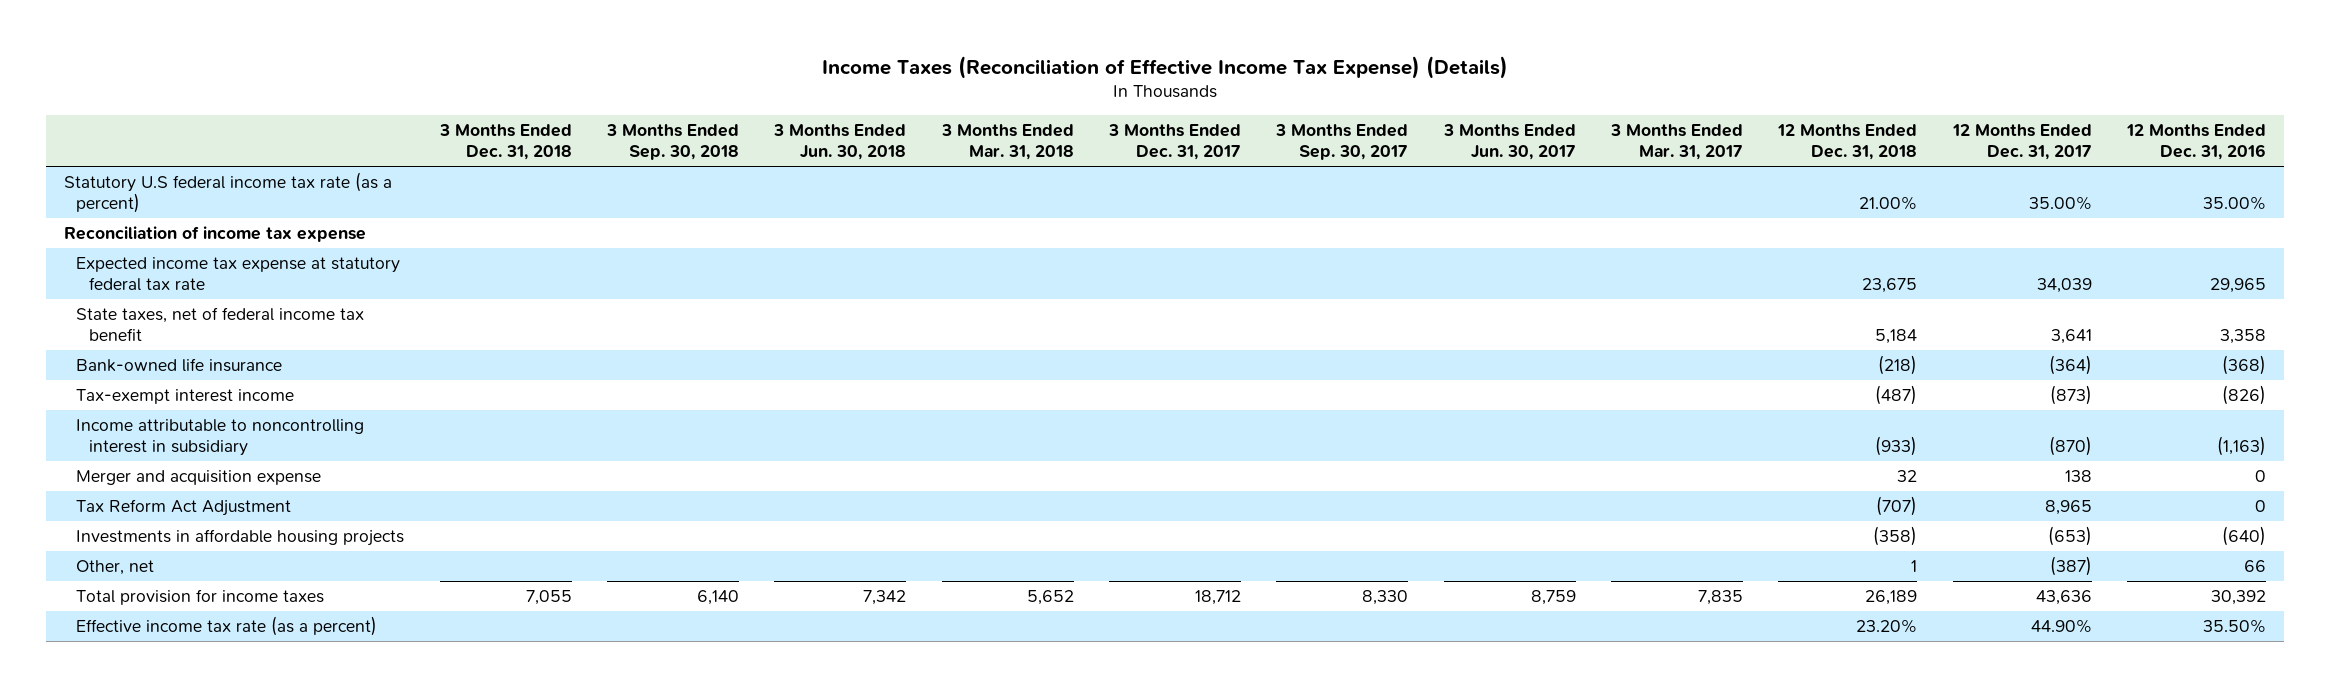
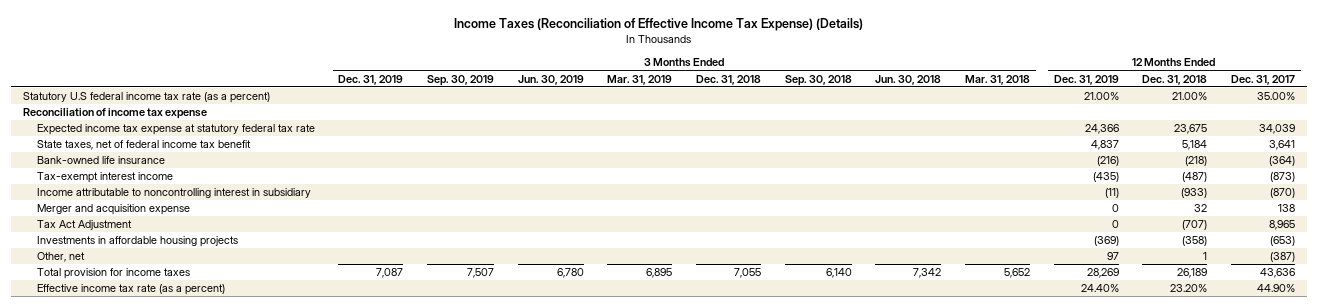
[1108,123,1242,161] 3 Months Ended Dec. 31, 2017 -> none
[1275,123,1409,161] 3 Months Ended Sep. 30, 2017 -> none
[1442,123,1576,161] 3 Months Ended Jun. 30, 2017 -> none
[1610,123,1744,161] 3 Months Ended Mar. 31, 2017 -> none
[2126,123,2267,161] 12 Months Ended Dec. 31, 2016 -> none
none -> [338,74,404,85] Dec. 31, 2019
none -> [427,74,495,86] Sep. 30, 2019
none -> [517,74,584,85] Jun. 30, 2019
none -> [607,74,673,85] Mar. 31, 2019
none -> [1053,74,1119,85] Dec. 31, 2019
[76,498,292,516] Tax Reform Act Adjustment -> [36,220,132,231] Tax Act Adjustment

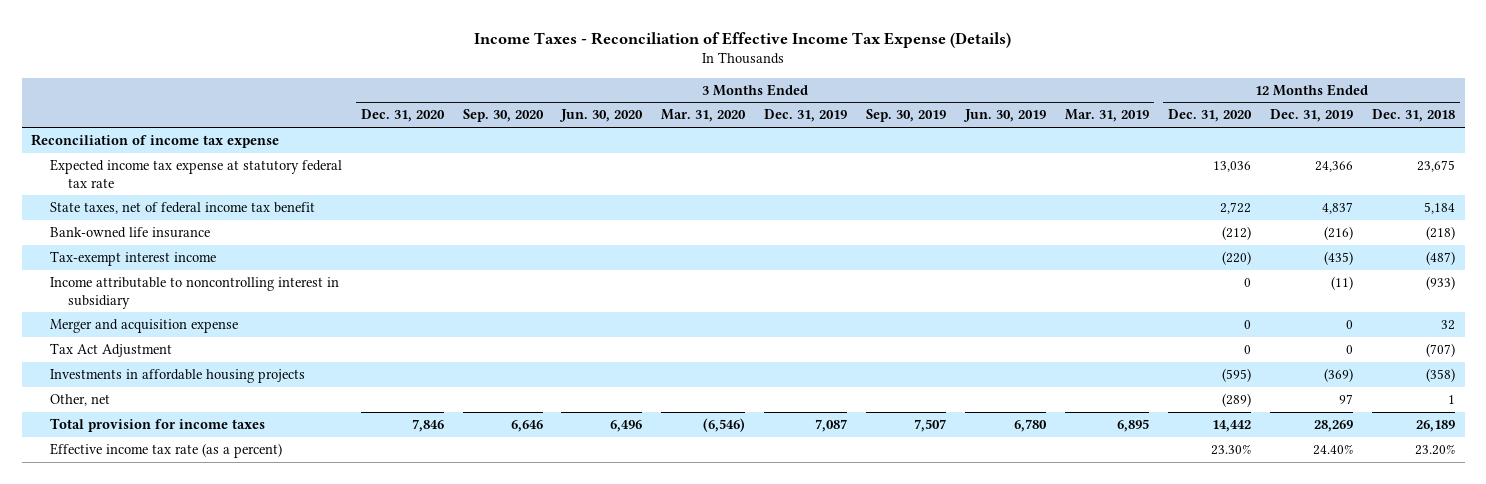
[454,18,864,32] Income Taxes (Reconciliation of Effective Income Tax Expense) (Details) -> [474,32,1012,49] Income Taxes - Reconciliation of Effective Income Tax Expense (Details)
[696,74,762,85] Dec. 31, 2018 -> none
[784,74,852,86] Sep. 30, 2018 -> none
[875,74,942,85] Jun. 30, 2018 -> none
[965,74,1031,85] Mar. 31, 2018 -> none
[1231,74,1296,85] Dec. 31, 2017 -> none
none -> [360,109,445,123] Dec. 31, 2020
none -> [462,109,544,123] Sep. 30, 2020
none -> [559,109,644,123] Jun. 30, 2020
none -> [661,109,747,123] Mar. 31, 2020
none -> [1168,109,1253,123] Dec. 31, 2020
[23,92,271,104] Statutory U.S federal income tax rate (as a percent) -> none

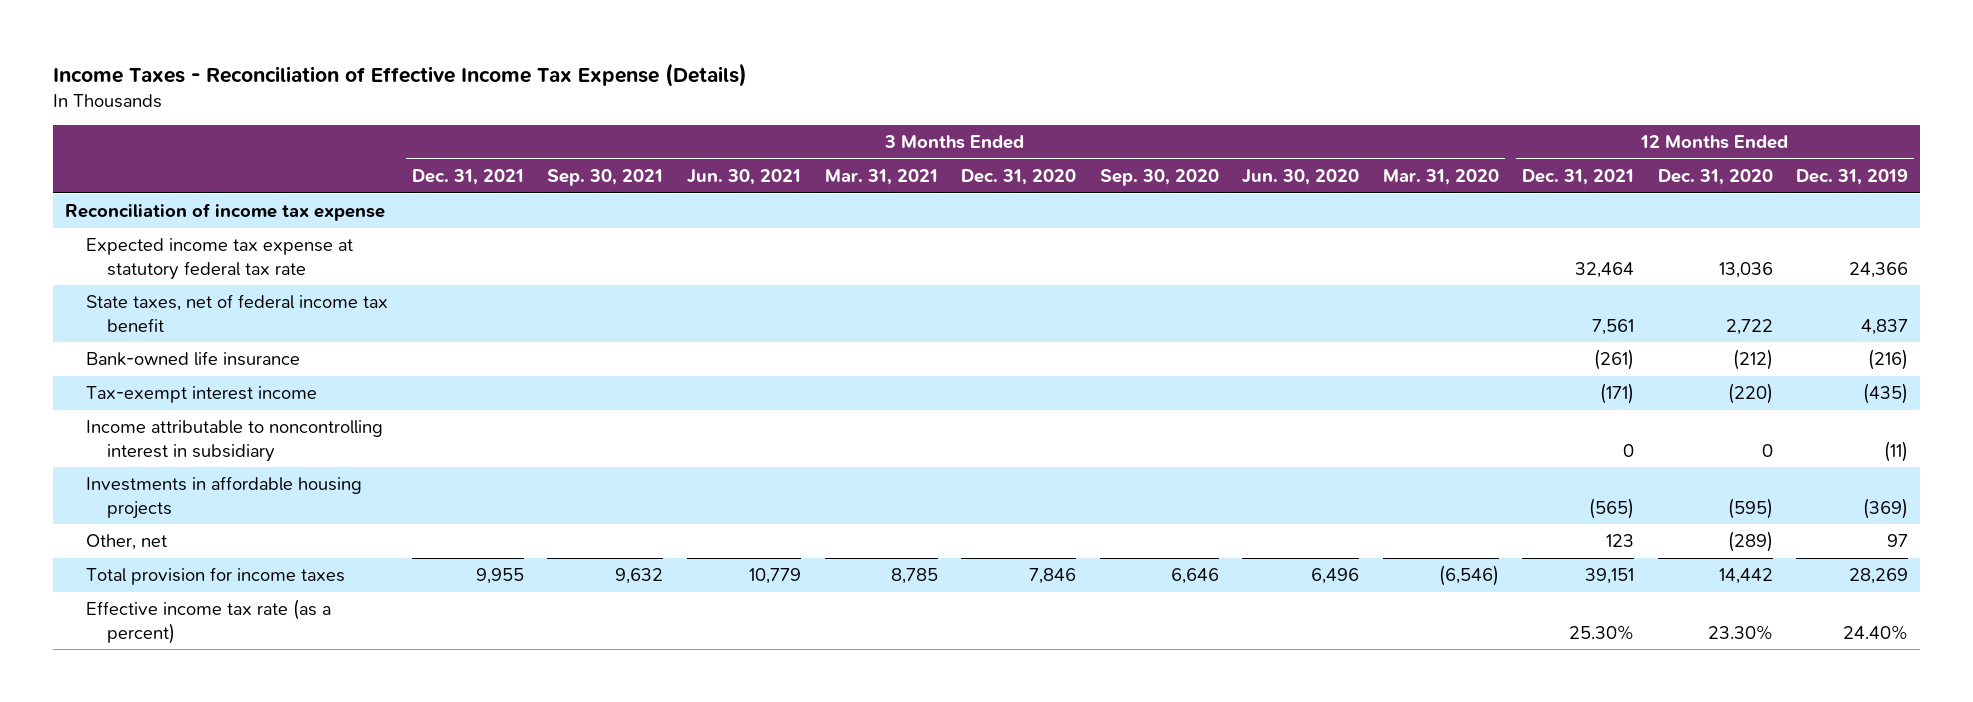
[764,109,848,123] Dec. 31, 2019 -> none
[866,109,947,123] Sep. 30, 2019 -> none
[963,109,1047,123] Jun. 30, 2019 -> none
[1065,109,1150,123] Mar. 31, 2019 -> none
[1372,109,1456,123] Dec. 31, 2018 -> none
none -> [411,168,524,185] Dec. 31, 2021
none -> [547,168,664,186] Sep. 30, 2021
none -> [686,168,801,185] Jun. 30, 2021
none -> [824,168,938,185] Mar. 31, 2021
none -> [1522,168,1635,185] Dec. 31, 2021
[49,319,238,334] Merger and acquisition expense -> none
[49,343,172,358] Tax Act Adjustment -> none

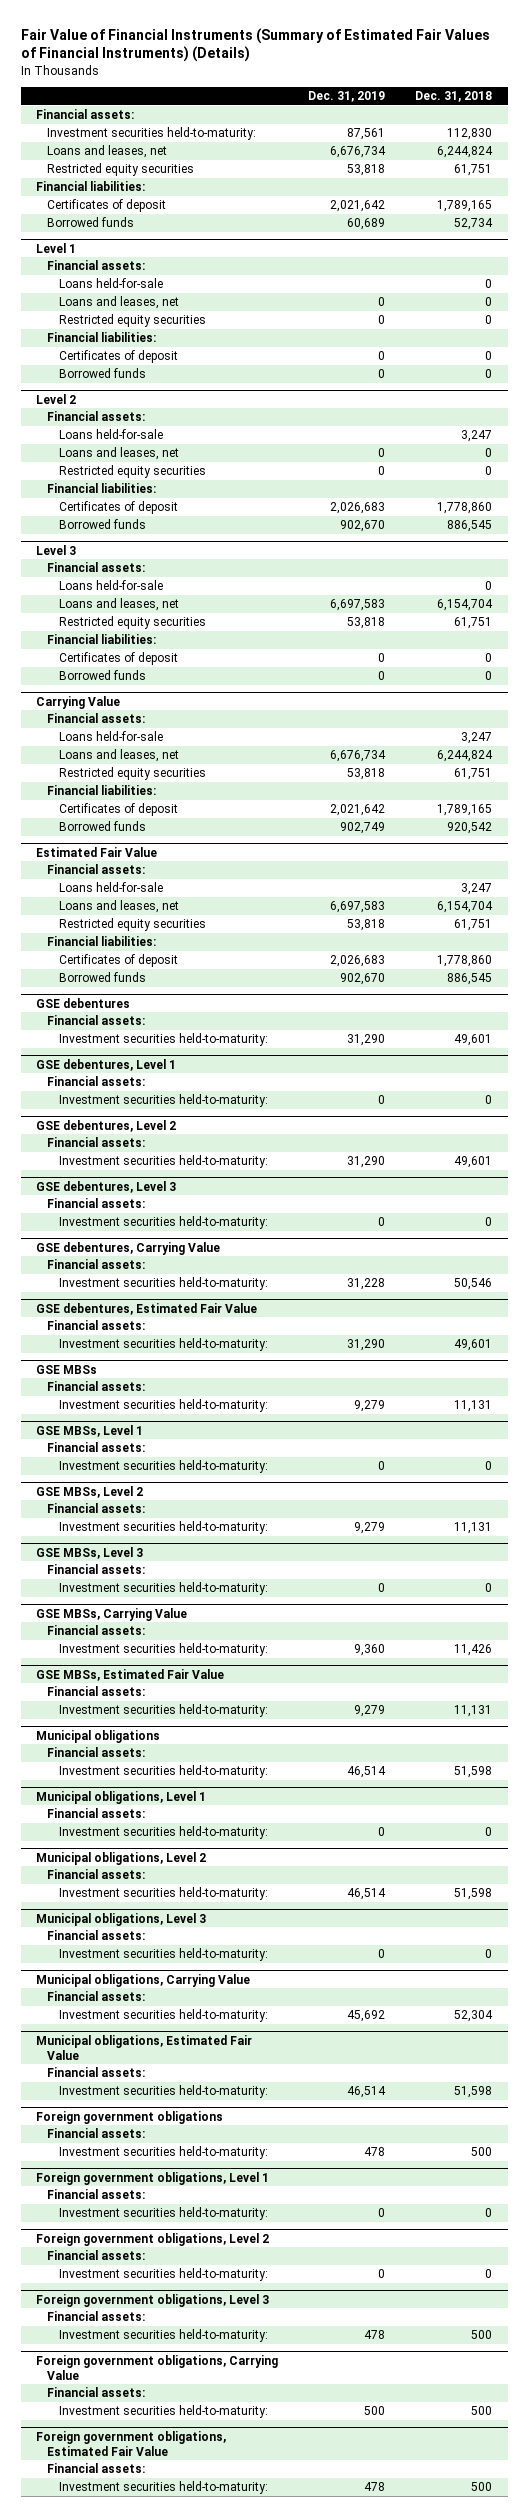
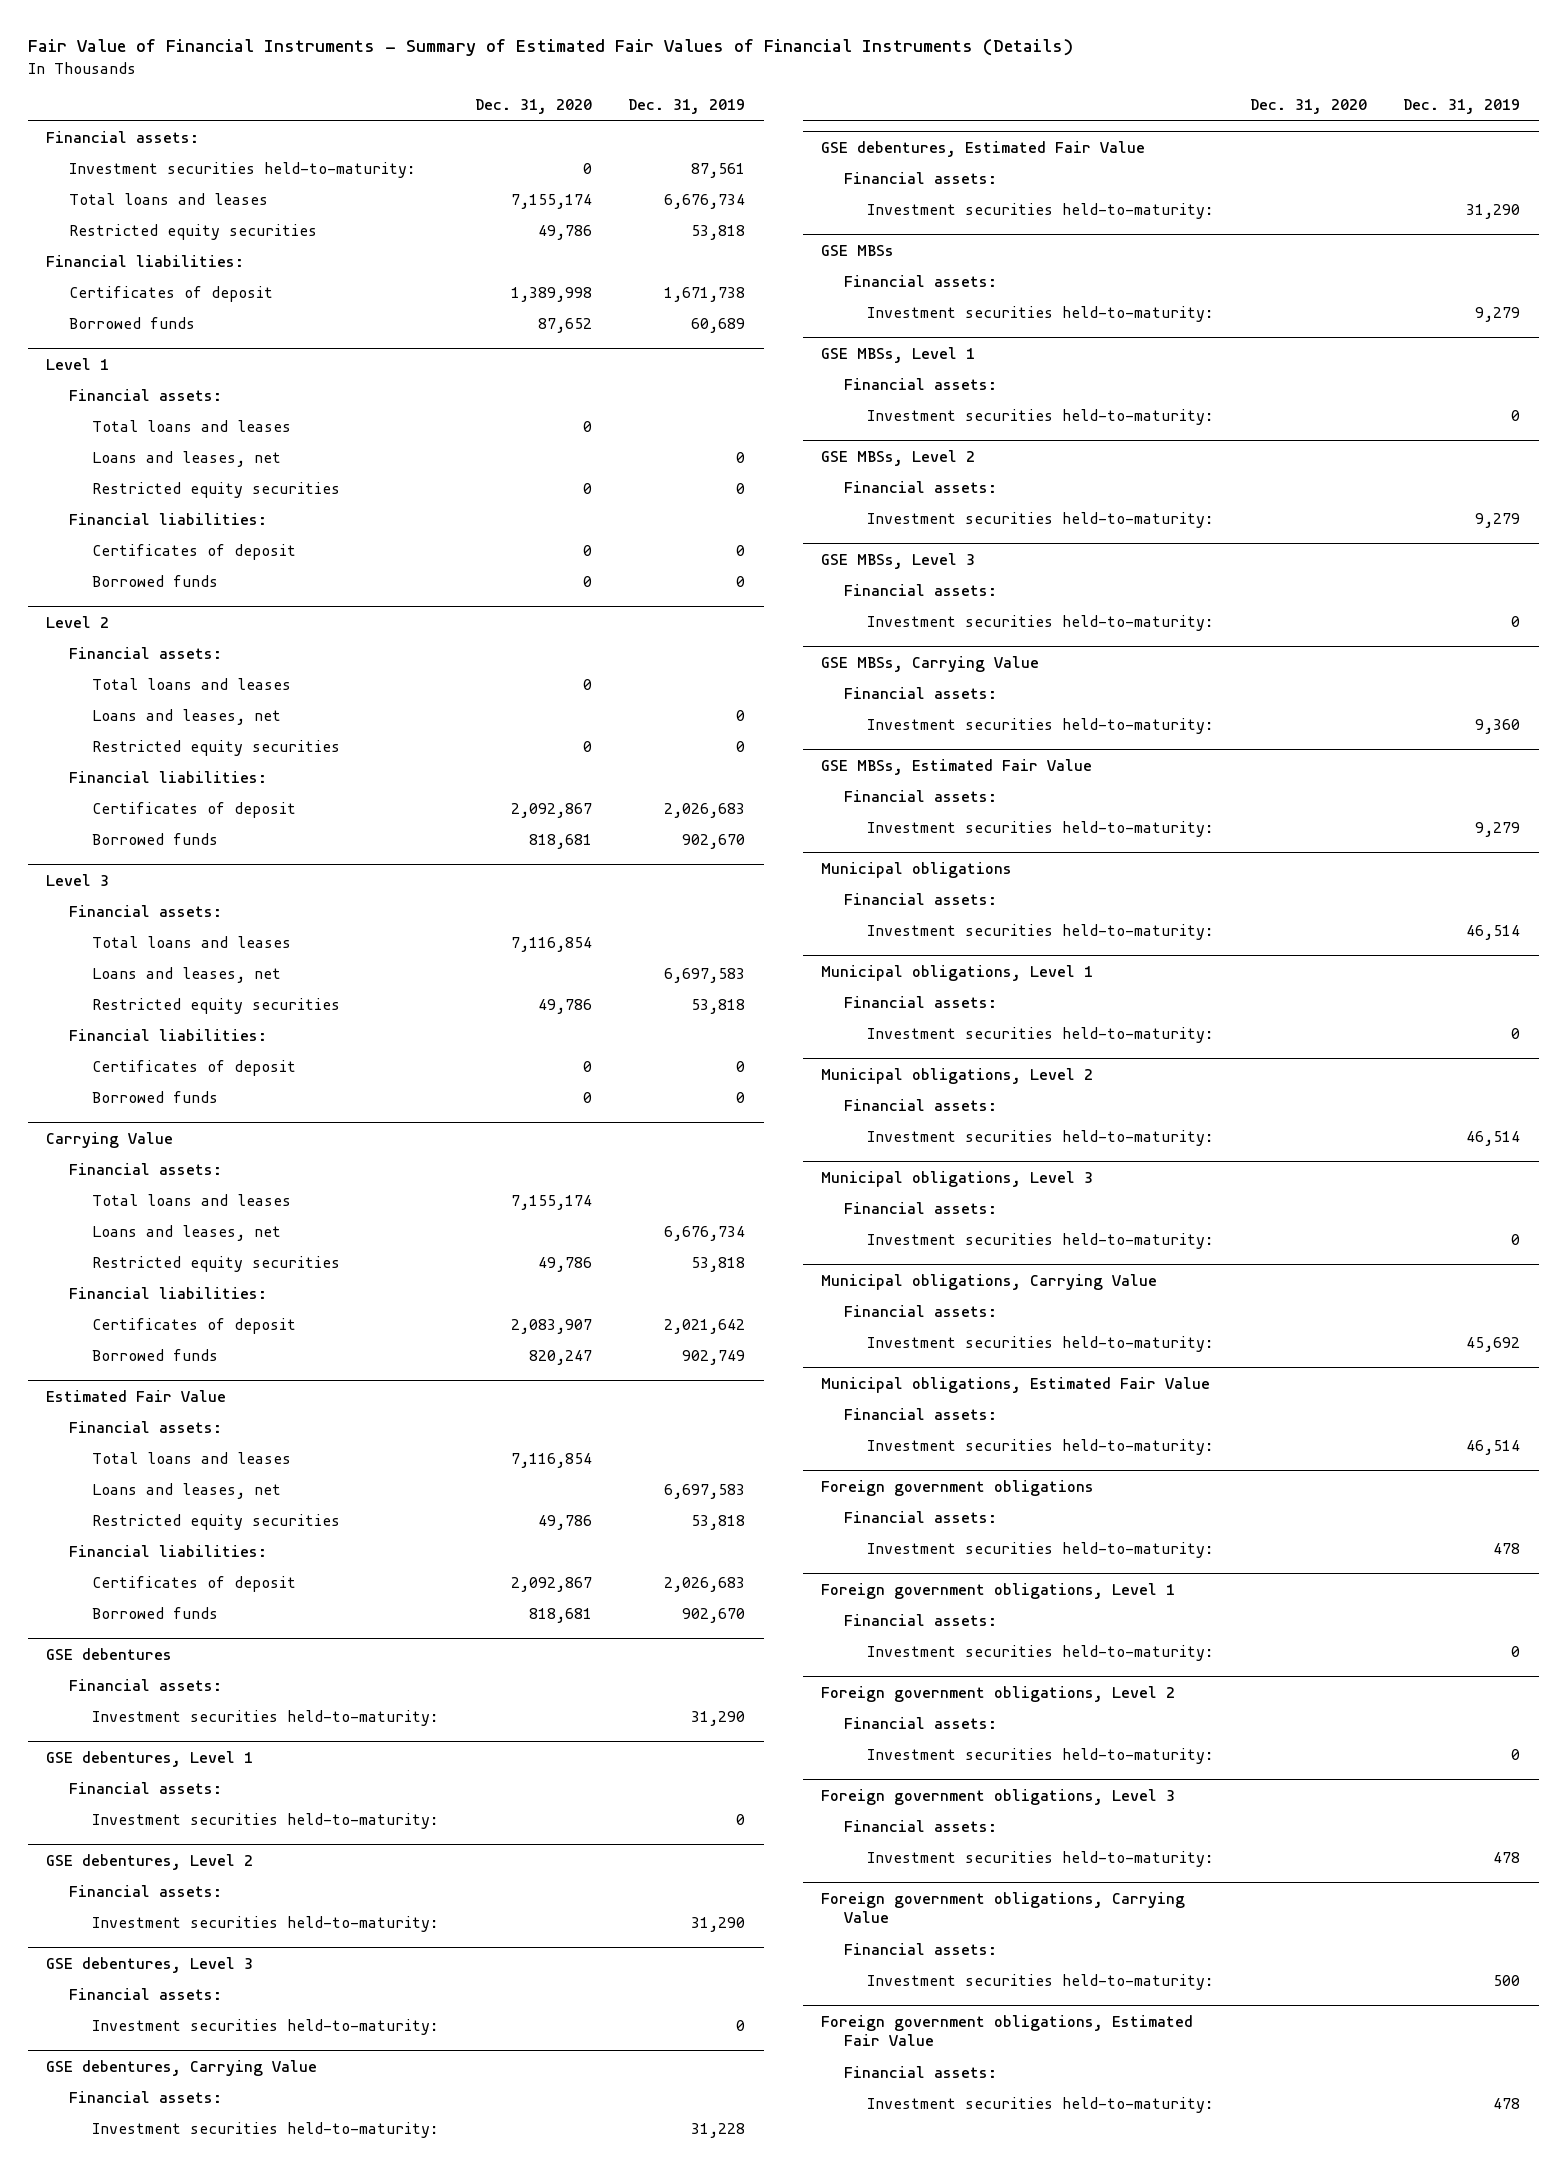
[20,27,490,63] Fair Value of Financial Instruments (Summary of Estimated Fair Values of Financial Instruments) (Details) -> [27,39,1073,57] Fair Value of Financial Instruments - Summary of Estimated Fair Values of Financial Instruments (Details)
[415,91,493,103] Dec. 31, 2018 -> none
none -> [474,99,592,115] Dec. 31, 2020
[47,145,168,159] Loans and leases, net -> [69,193,269,206] Total loans and leases
[330,200,386,213] 2,021,642 -> [664,287,746,303] 1,671,738
[58,278,163,289] Loans held-for-sale -> none
none -> [92,420,292,433] Total loans and leases
[58,429,163,440] Loans held-for-sale -> none
none -> [92,678,292,691] Total loans and leases
[58,580,163,591] Loans held-for-sale -> none
none -> [92,936,292,949] Total loans and leases
[58,731,163,742] Loans held-for-sale -> none
none -> [92,1194,292,1207] Total loans and leases
[58,882,163,893] Loans held-for-sale -> none
none -> [92,1452,292,1465] Total loans and leases

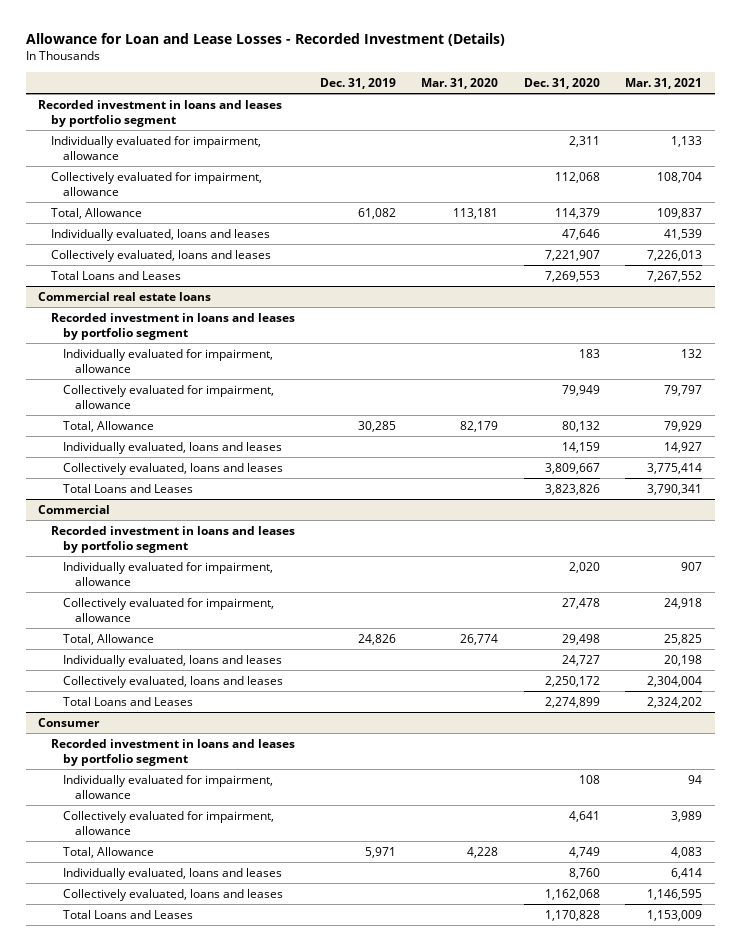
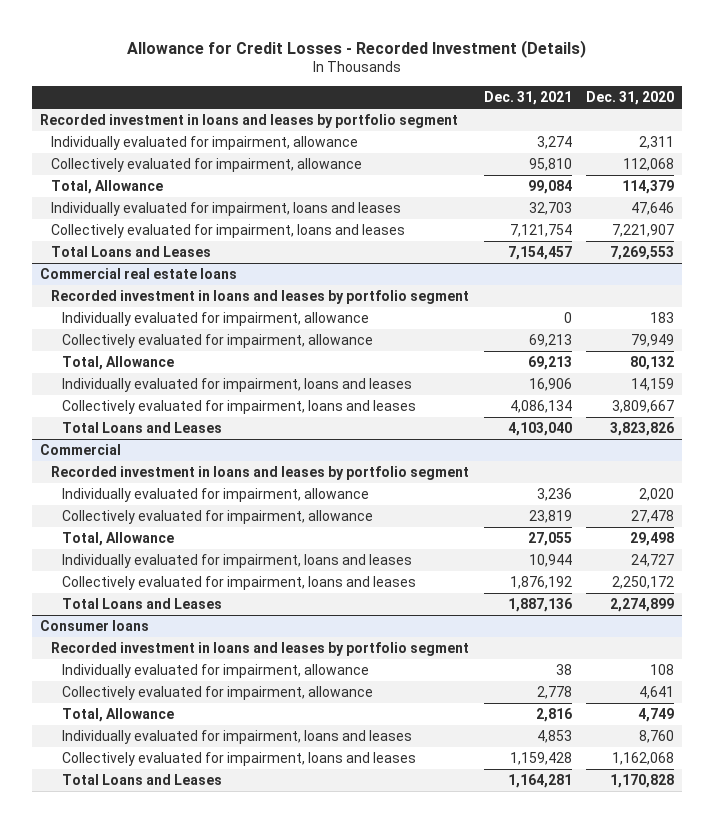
[25,33,505,47] Allowance for Loan and Lease Losses - Recorded Investment (Details) -> [126,39,586,58] Allowance for Credit Losses - Recorded Investment (Details)
[319,77,396,89] Dec. 31, 2019 -> none
[421,77,499,89] Mar. 31, 2020 -> none
[625,77,703,89] Mar. 31, 2021 -> none
none -> [483,91,572,106] Dec. 31, 2021
[50,228,270,241] Individually evaluated, loans and leases -> [50,202,401,217] Individually evaluated for impairment, loans and leases
[50,249,271,262] Collectively evaluated, loans and leases -> [50,224,405,239] Collectively evaluated for impairment, loans and leases
[62,441,282,454] Individually evaluated, loans and leases -> [62,378,413,393] Individually evaluated for impairment, loans and leases
[62,462,283,475] Collectively evaluated, loans and leases -> [62,400,417,415] Collectively evaluated for impairment, loans and leases
[62,654,282,667] Individually evaluated, loans and leases -> [62,554,413,569] Individually evaluated for impairment, loans and leases
[62,675,283,688] Collectively evaluated, loans and leases -> [62,576,417,591] Collectively evaluated for impairment, loans and leases
[38,717,101,727] Consumer -> [39,620,149,632] Consumer loans
[62,867,282,880] Individually evaluated, loans and leases -> [62,730,413,745] Individually evaluated for impairment, loans and leases
[62,888,283,901] Collectively evaluated, loans and leases -> [62,752,417,767] Collectively evaluated for impairment, loans and leases

